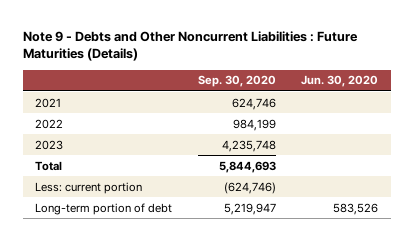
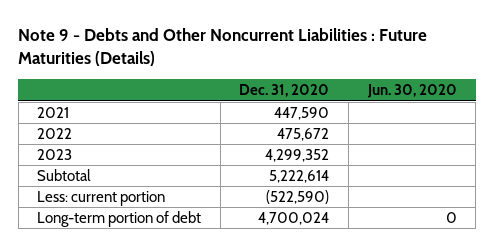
[197,75,276,88] Sep. 30, 2020 -> none
none -> [239,84,330,98] Dec. 31, 2020
[35,160,63,171] Total -> [37,168,92,181] Subtotal
[333,202,379,215] 583,526 -> [445,211,457,223] 0

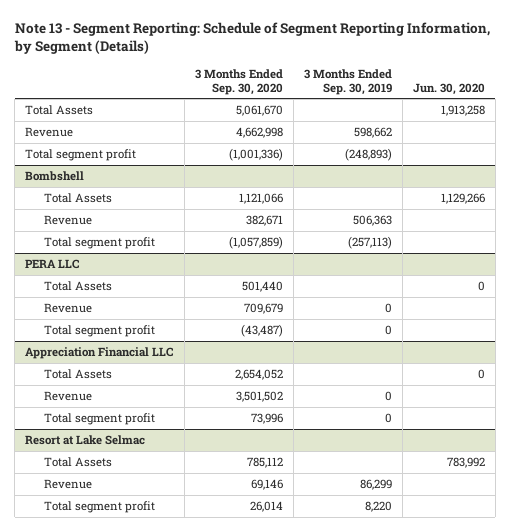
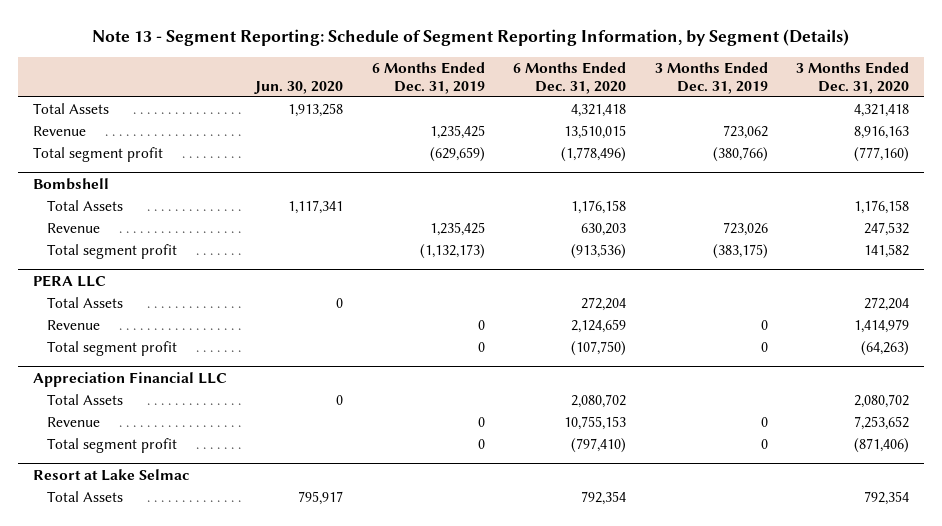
[194,69,283,95] 3 Months Ended Sep. 30, 2020 -> none
[303,69,392,95] 3 Months Ended Sep. 30, 2019 -> none
none -> [371,62,485,94] 6 Months Ended Dec. 31, 2019
none -> [513,62,627,94] 6 Months Ended Dec. 31, 2020
none -> [654,62,768,94] 3 Months Ended Dec. 31, 2019
none -> [796,62,910,94] 3 Months Ended Dec. 31, 2020
[440,192,485,204] 1,129,266 -> [288,199,344,214] 1,117,341
[44,478,93,489] Revenue -> none
[44,500,156,513] Total segment profit -> none
[446,456,485,468] 783,992 -> [298,490,344,505] 795,917

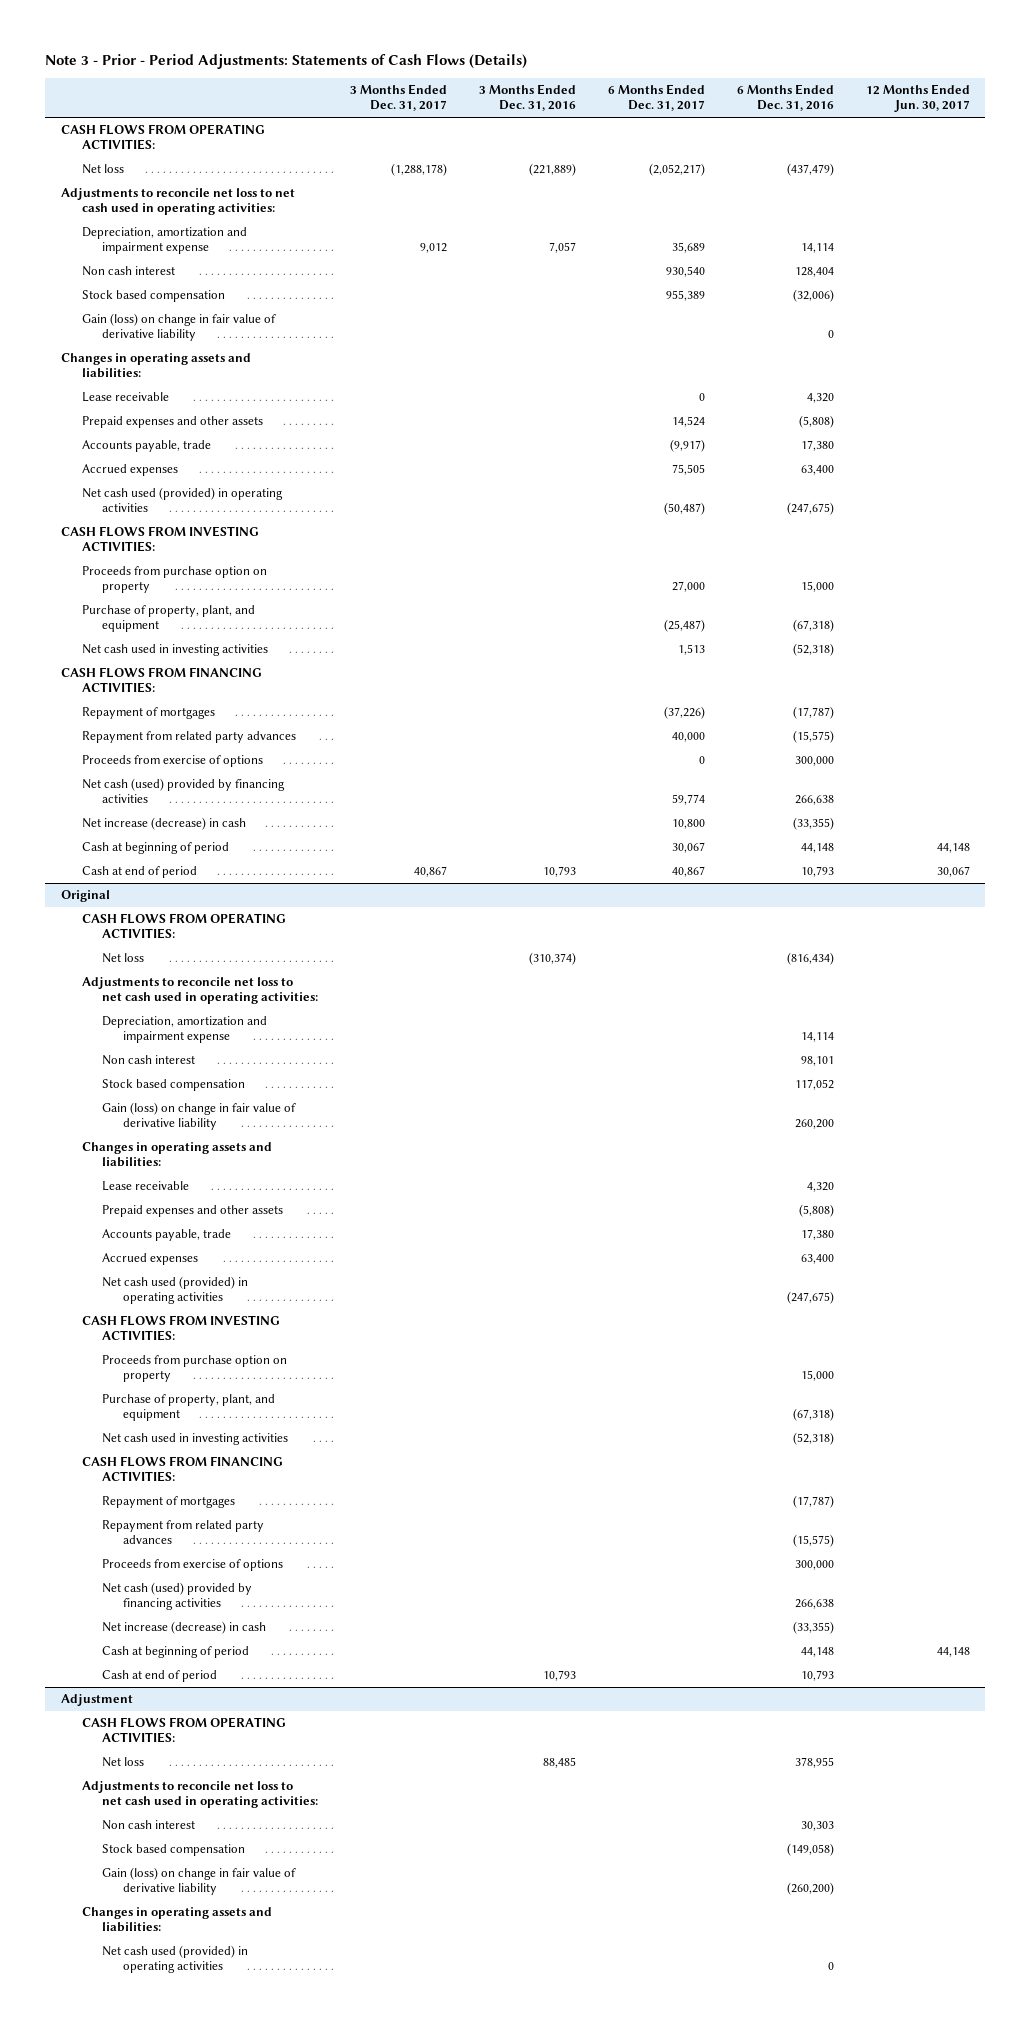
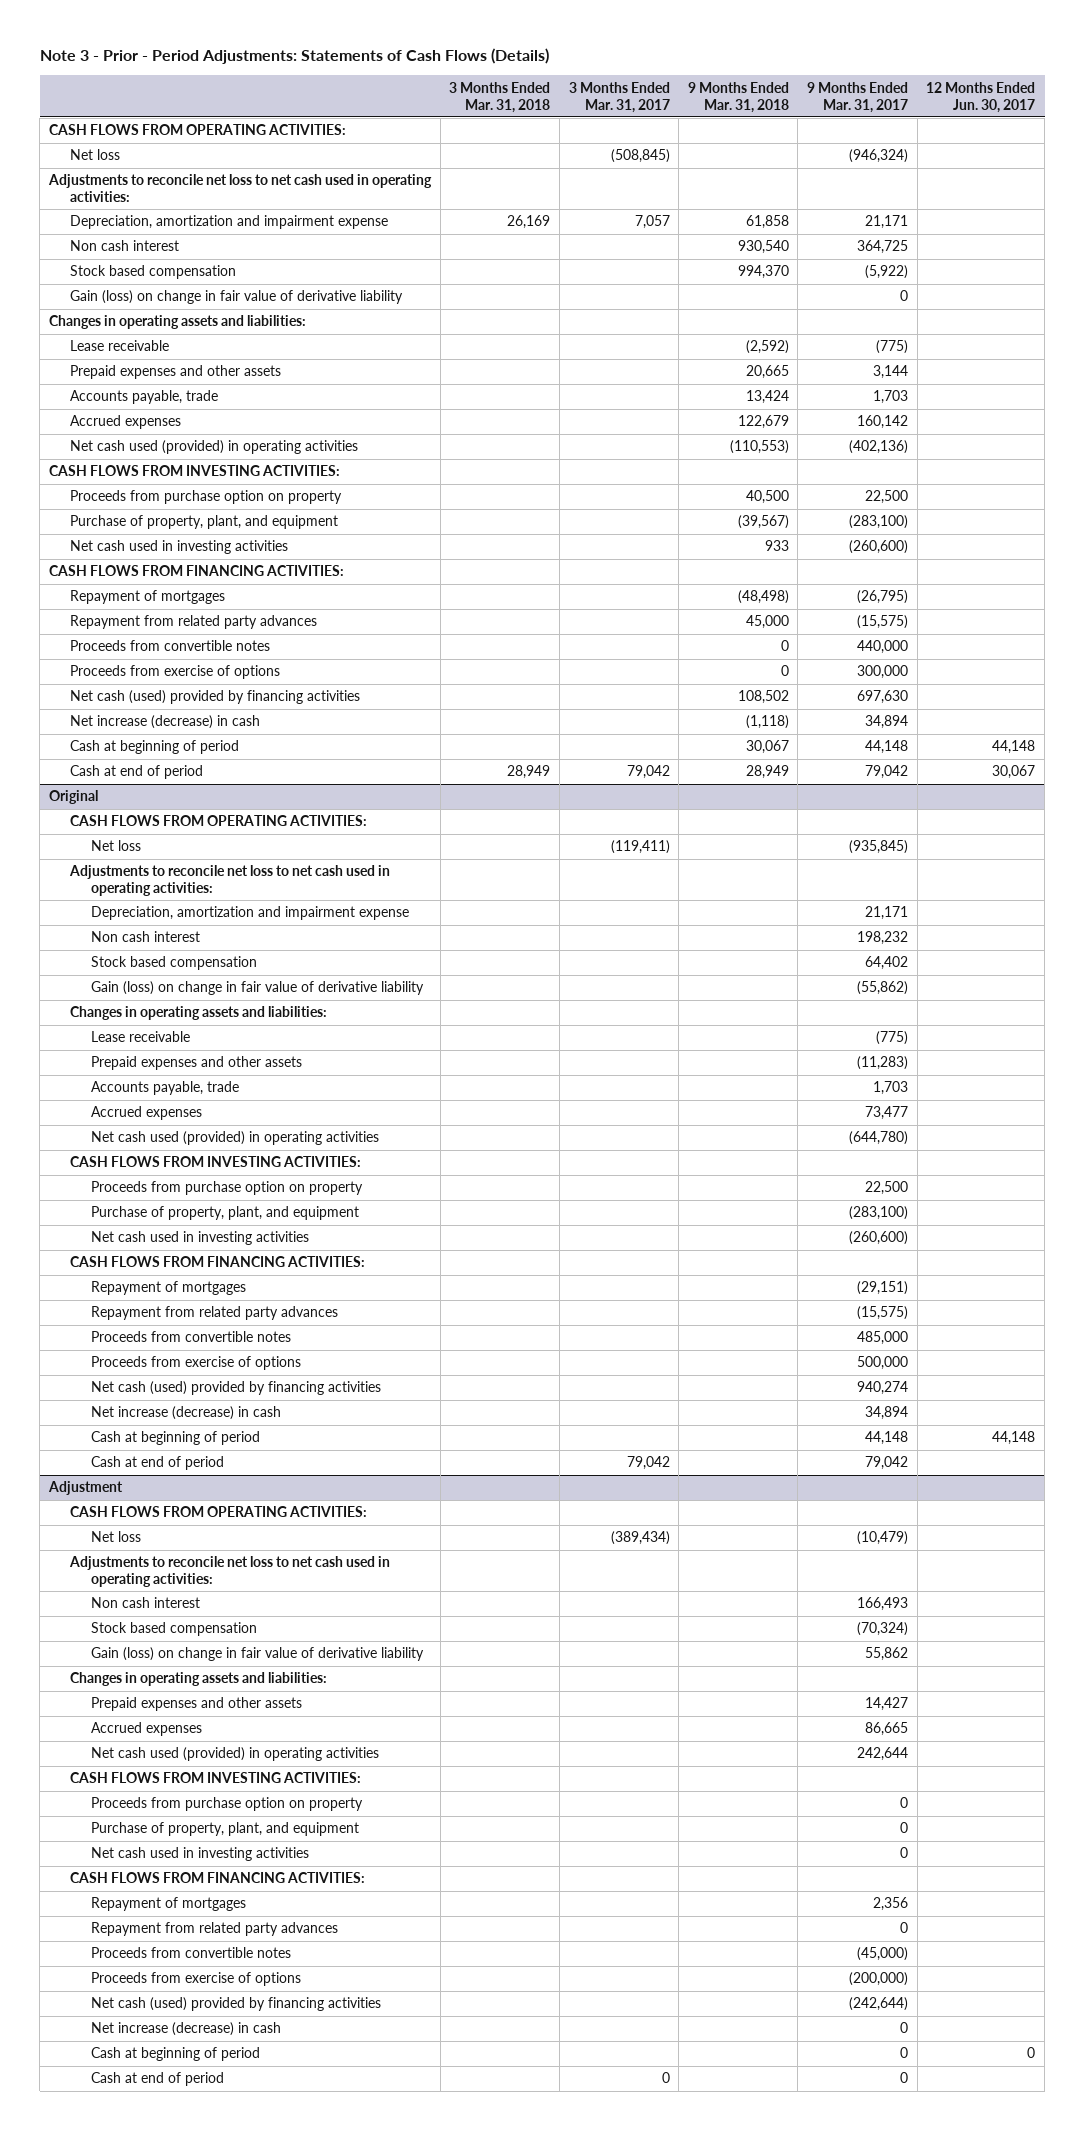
[350,84,448,112] 3 Months Ended Dec. 31, 2017 -> none
[479,84,577,112] 3 Months Ended Dec. 31, 2016 -> none
[607,84,705,112] 6 Months Ended Dec. 31, 2017 -> none
[736,84,834,112] 6 Months Ended Dec. 31, 2016 -> none
none -> [449,81,551,113] 3 Months Ended Mar. 31, 2018
none -> [568,81,670,113] 3 Months Ended Mar. 31, 2017
none -> [687,81,789,113] 9 Months Ended Mar. 31, 2018
none -> [807,81,909,113] 9 Months Ended Mar. 31, 2017
none -> [70,640,271,652] Proceeds from convertible notes
none -> [91,1331,292,1343] Proceeds from convertible notes
none -> [91,1697,303,1712] Prepaid expenses and other assets
none -> [91,1722,203,1737] Accrued expenses
none -> [70,1772,362,1784] CASH FLOWS FROM INVESTING ACTIVITIES:
none -> [91,1797,364,1812] Proceeds from purchase option on property
none -> [91,1822,360,1837] Purchase of property, plant, and equipment
none -> [91,1847,310,1862] Net cash used in investing activities
none -> [70,1872,366,1884] CASH FLOWS FROM FINANCING ACTIVITIES:
none -> [91,1897,247,1912] Repayment of mortgages
none -> [91,1922,339,1937] Repayment from related party advances
none -> [91,1947,292,1959] Proceeds from convertible notes
none -> [91,1972,302,1987] Proceeds from exercise of options
none -> [91,1997,382,2012] Net cash (used) provided by financing activities
none -> [91,2022,282,2037] Net increase (decrease) in cash
none -> [91,2047,261,2062] Cash at beginning of period
none -> [91,2072,225,2087] Cash at end of period

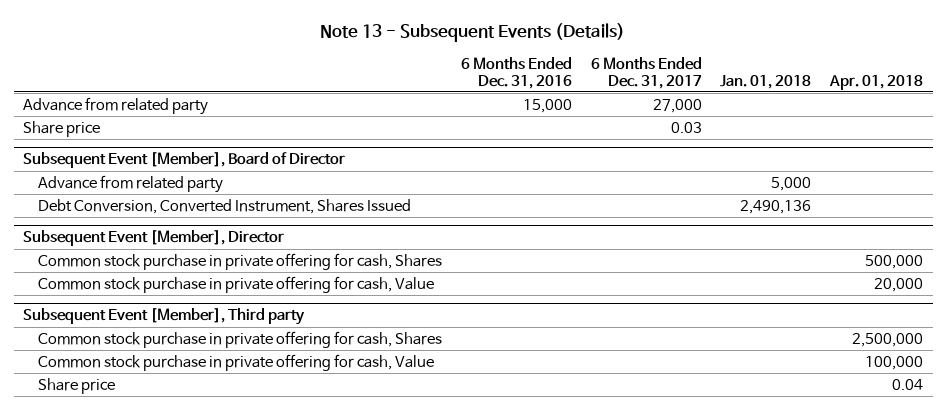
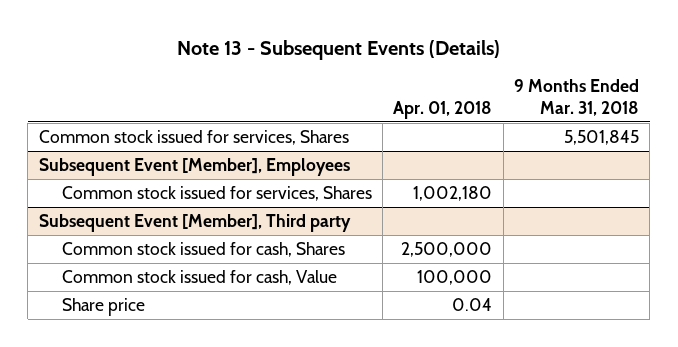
[460,56,572,89] 6 Months Ended Dec. 31, 2016 -> none
[590,56,702,89] 6 Months Ended Dec. 31, 2017 -> none
[720,74,812,89] Jan. 01, 2018 -> none
none -> [514,79,640,117] 9 Months Ended Mar. 31, 2018
[23,96,209,115] Advance from related party -> none
[23,120,101,137] Share price -> none
[23,152,346,169] Subsequent Event [Member], Board of Director -> none
[38,174,224,193] Advance from related party -> none
[38,198,412,214] Debt Conversion, Converted Instrument, Shares Issued -> none
[38,252,443,270] Common stock purchase in private offering for cash, Shares -> none
[38,275,435,293] Common stock purchase in private offering for cash, Value -> none
none -> [38,130,349,146] Common stock issued for services, Shares
[23,230,285,247] Subsequent Event [Member], Director -> [38,158,350,177] Subsequent Event [Member], Employees
none -> [61,186,372,202] Common stock issued for services, Shares
[38,330,443,348] Common stock purchase in private offering for cash, Shares -> [61,242,345,258] Common stock issued for cash, Shares
[38,353,435,371] Common stock purchase in private offering for cash, Value -> [61,270,337,286] Common stock issued for cash, Value

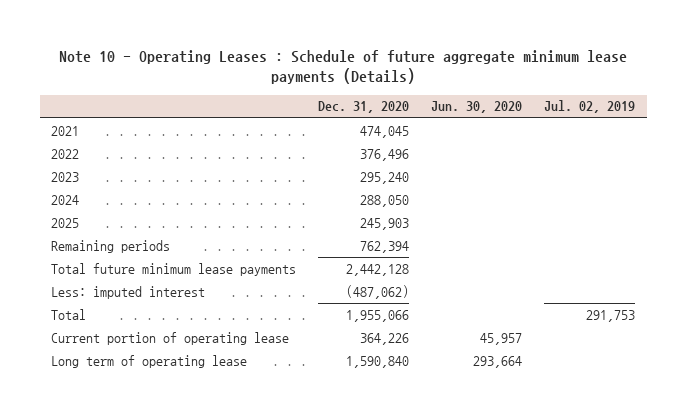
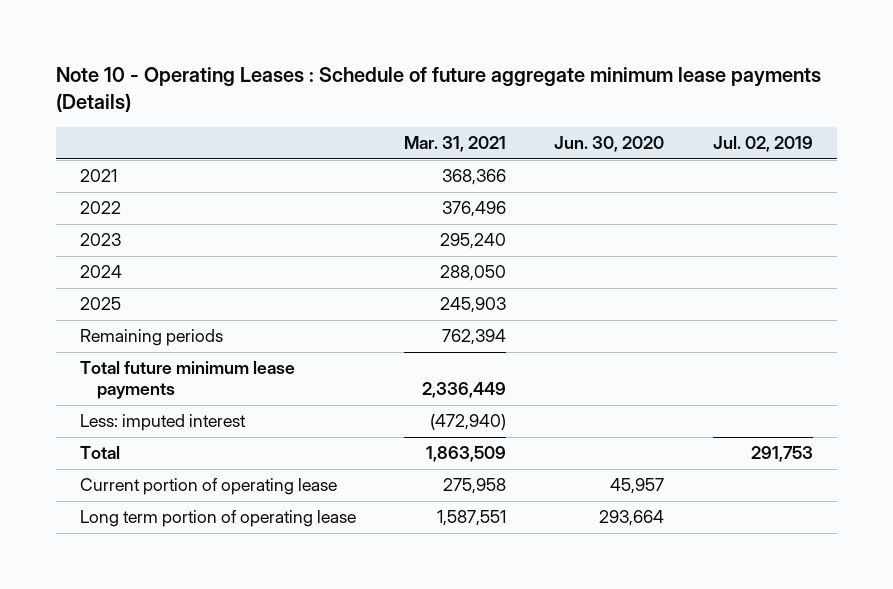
[318,101,410,114] Dec. 31, 2020 -> none
none -> [404,135,507,152] Mar. 31, 2021
[51,354,248,368] Long term of operating lease -> [79,510,356,528] Long term portion of operating lease

